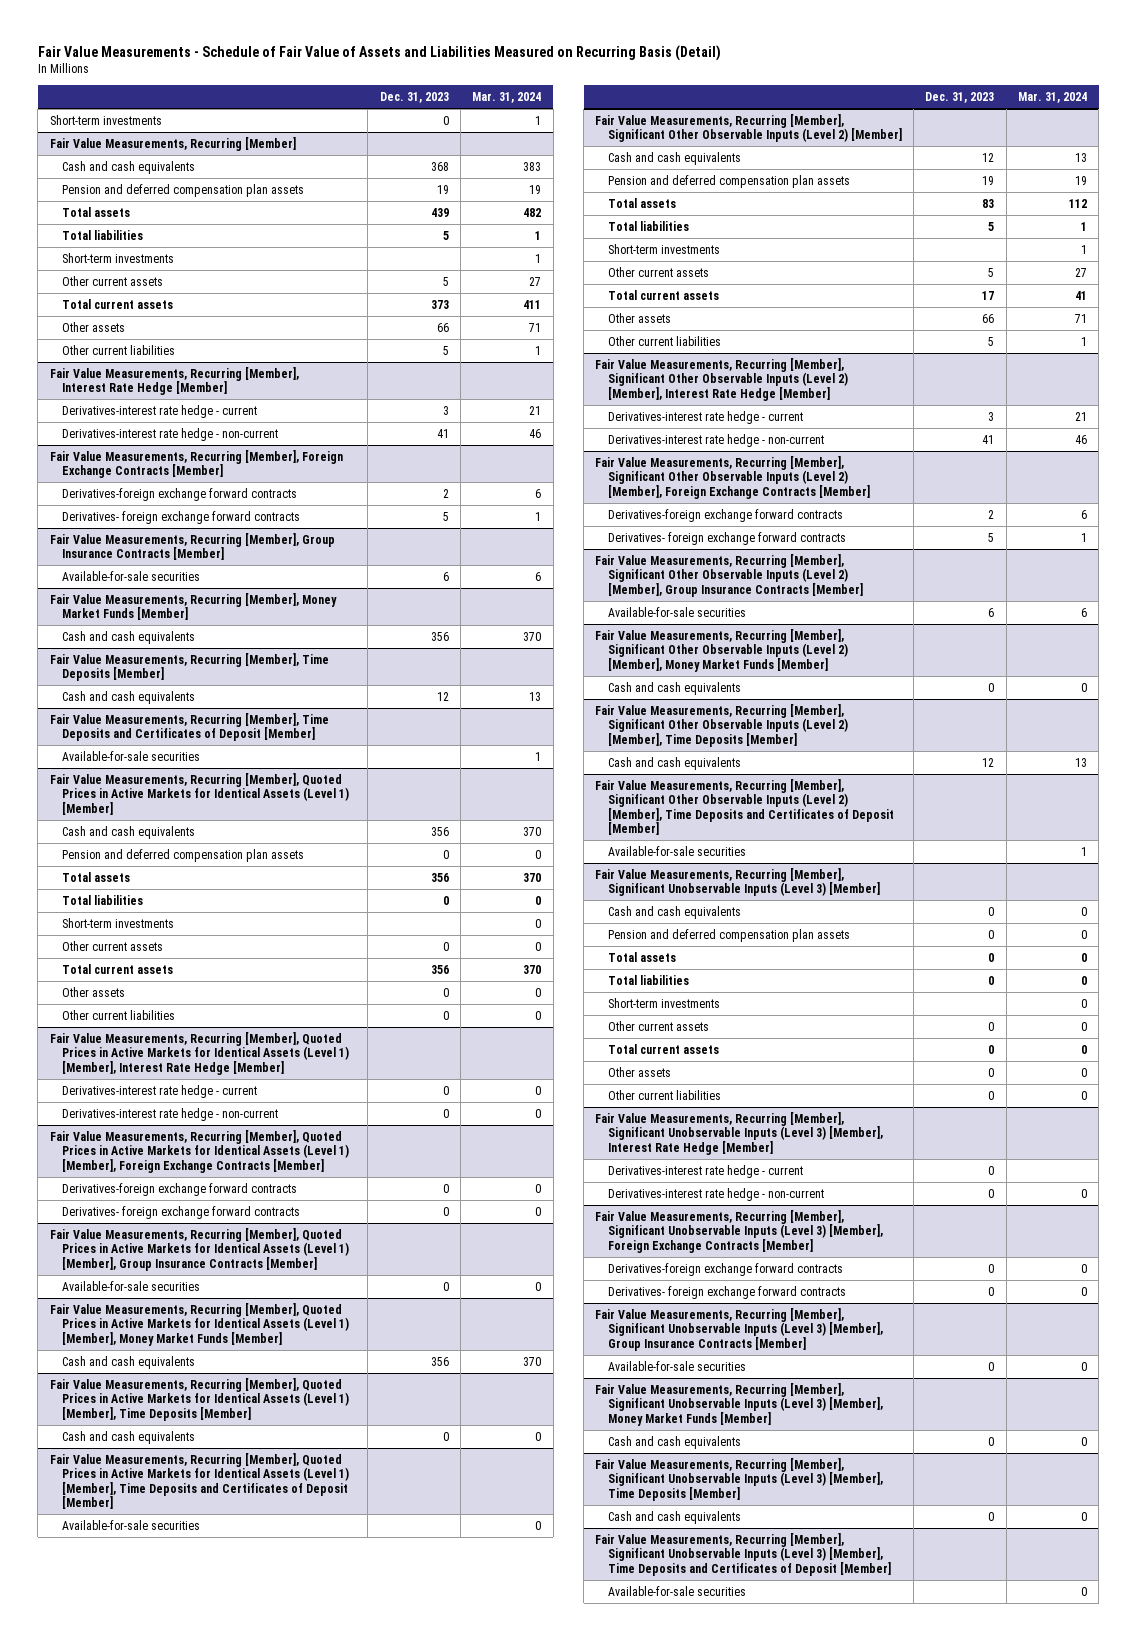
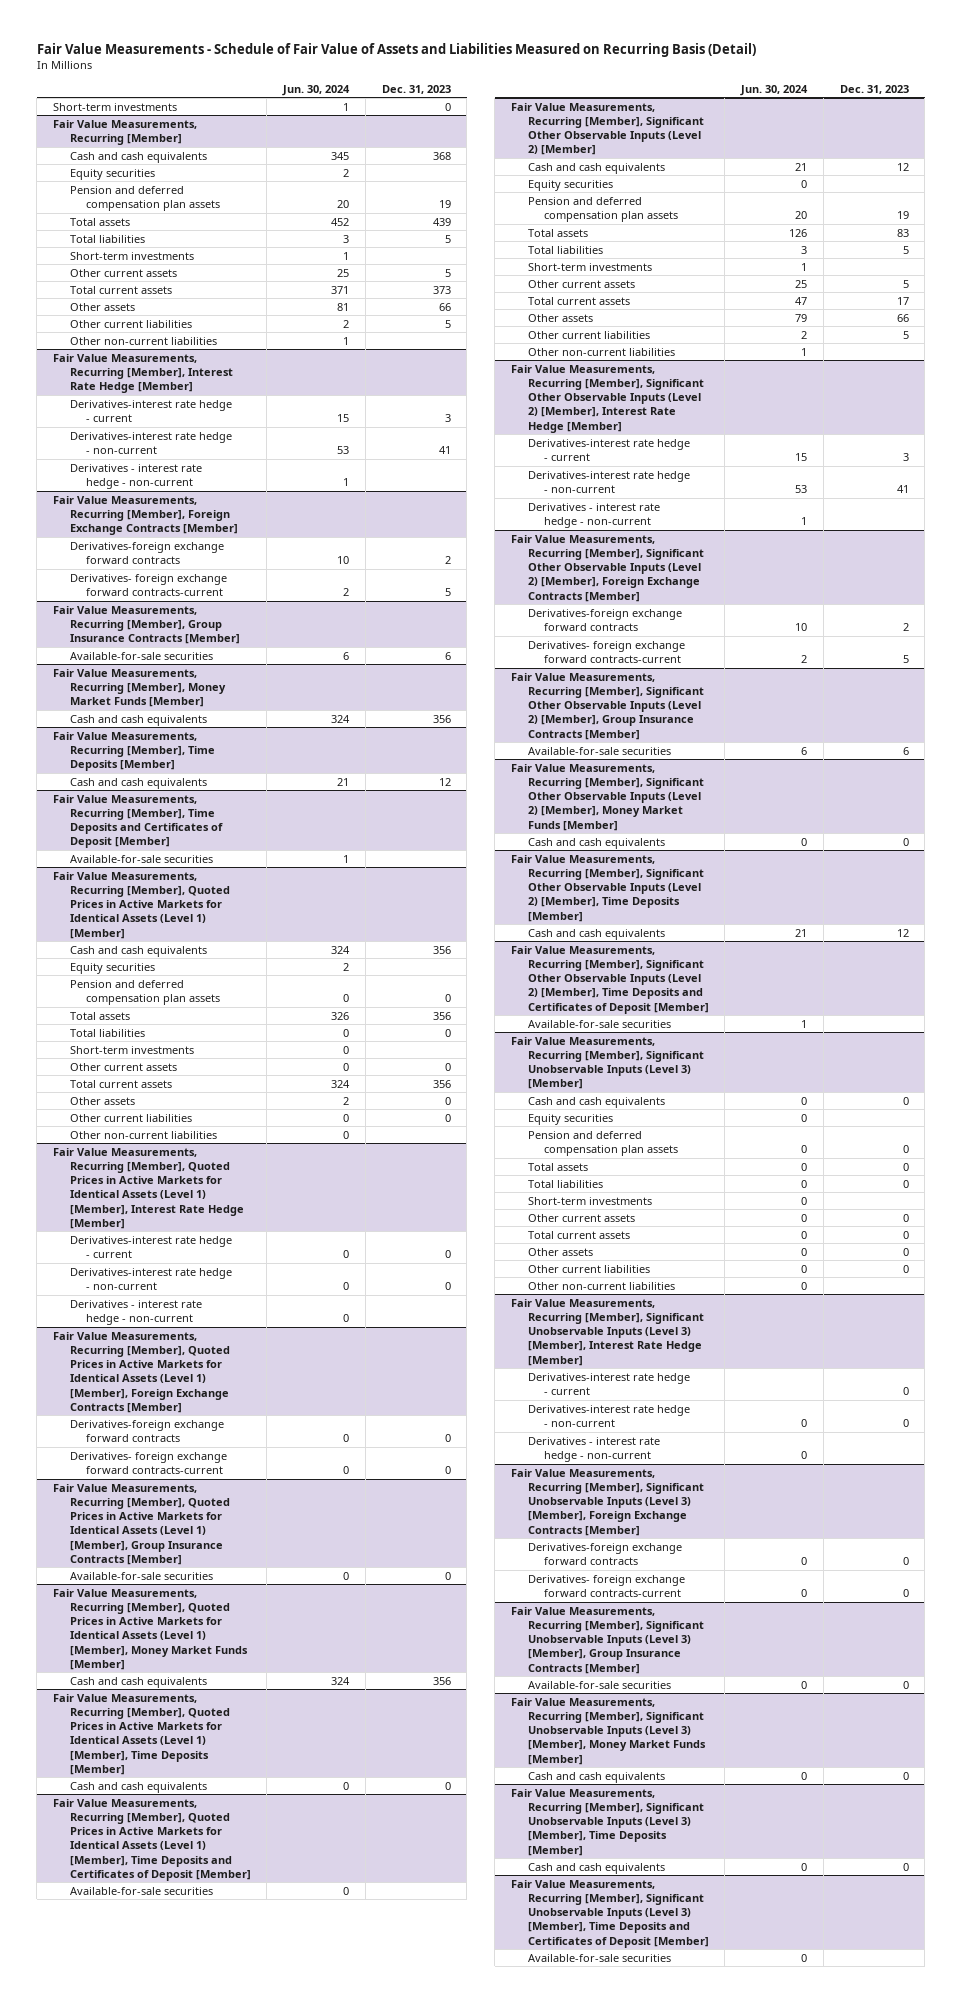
[472,92,542,104] Mar. 31, 2024 -> none
none -> [282,84,351,96] Jun. 30, 2024
none -> [69,168,155,180] Equity securities
none -> [69,336,217,345] Other non-current liabilities
none -> [69,463,202,489] Derivatives - interest rate hedge - non-current
[62,510,301,524] Derivatives- foreign exchange forward contracts -> [69,573,227,596] Derivatives- foreign exchange forward contracts-current
none -> [69,962,155,974] Equity securities
none -> [69,1130,217,1139] Other non-current liabilities
none -> [69,1299,202,1325] Derivatives - interest rate hedge - non-current
[62,1205,301,1219] Derivatives- foreign exchange forward contracts -> [69,1451,227,1474] Derivatives- foreign exchange forward contracts-current
none -> [527,179,613,191] Equity securities
none -> [527,347,675,356] Other non-current liabilities
none -> [527,502,660,528] Derivatives - interest rate hedge - non-current
[607,531,846,545] Derivatives- foreign exchange forward contracts -> [527,640,685,663] Derivatives- foreign exchange forward contracts-current
none -> [527,1113,613,1125] Equity securities
none -> [527,1281,675,1290] Other non-current liabilities
none -> [527,1436,660,1462] Derivatives - interest rate hedge - non-current
[607,1285,846,1299] Derivatives- foreign exchange forward contracts -> [527,1574,685,1597] Derivatives- foreign exchange forward contracts-current

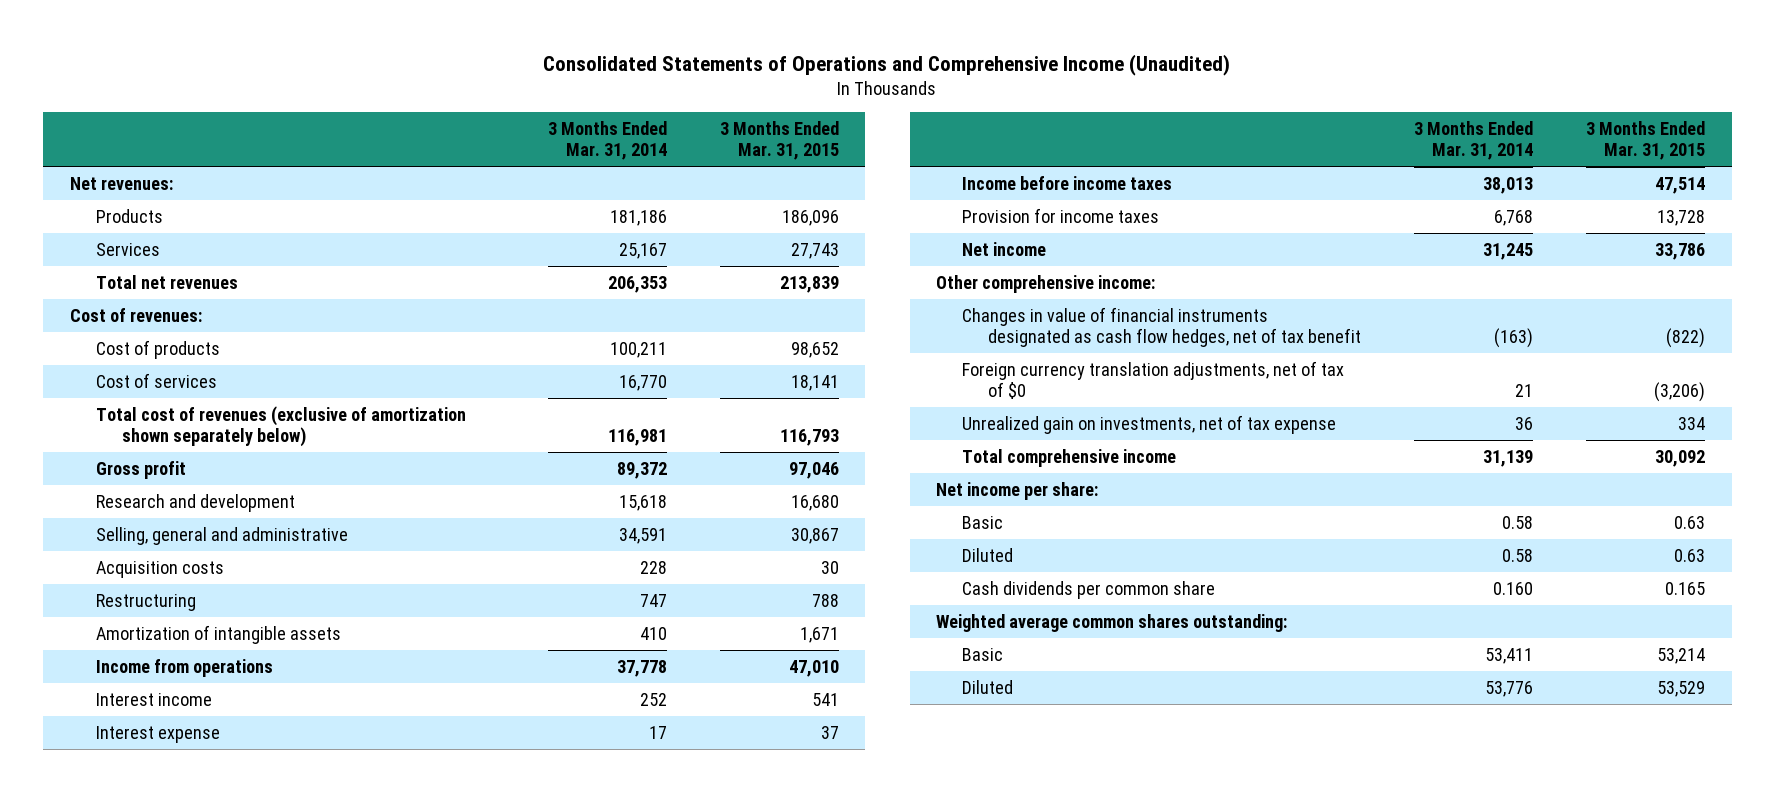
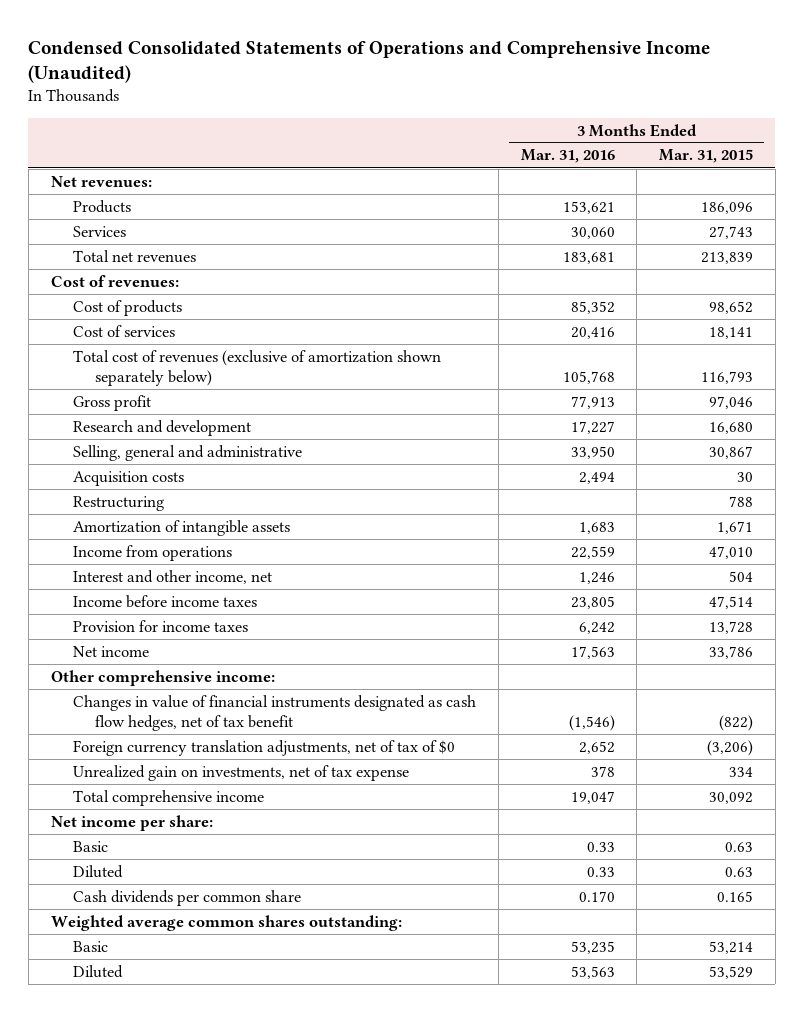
[543,53,1231,76] Consolidated Statements of Operations and Comprehensive Income (Unaudited) -> [28,40,711,84] Condensed Consolidated Statements of Operations and Comprehensive Income (Unaudited)
[547,121,667,161] 3 Months Ended Mar. 31, 2014 -> none
none -> [520,149,615,164] Mar. 31, 2016
[95,725,220,743] Interest expense -> none
[95,692,212,706] Interest income -> [73,569,273,584] Interest and other income, net
[811,692,839,706] 541 -> [729,570,754,582] 504

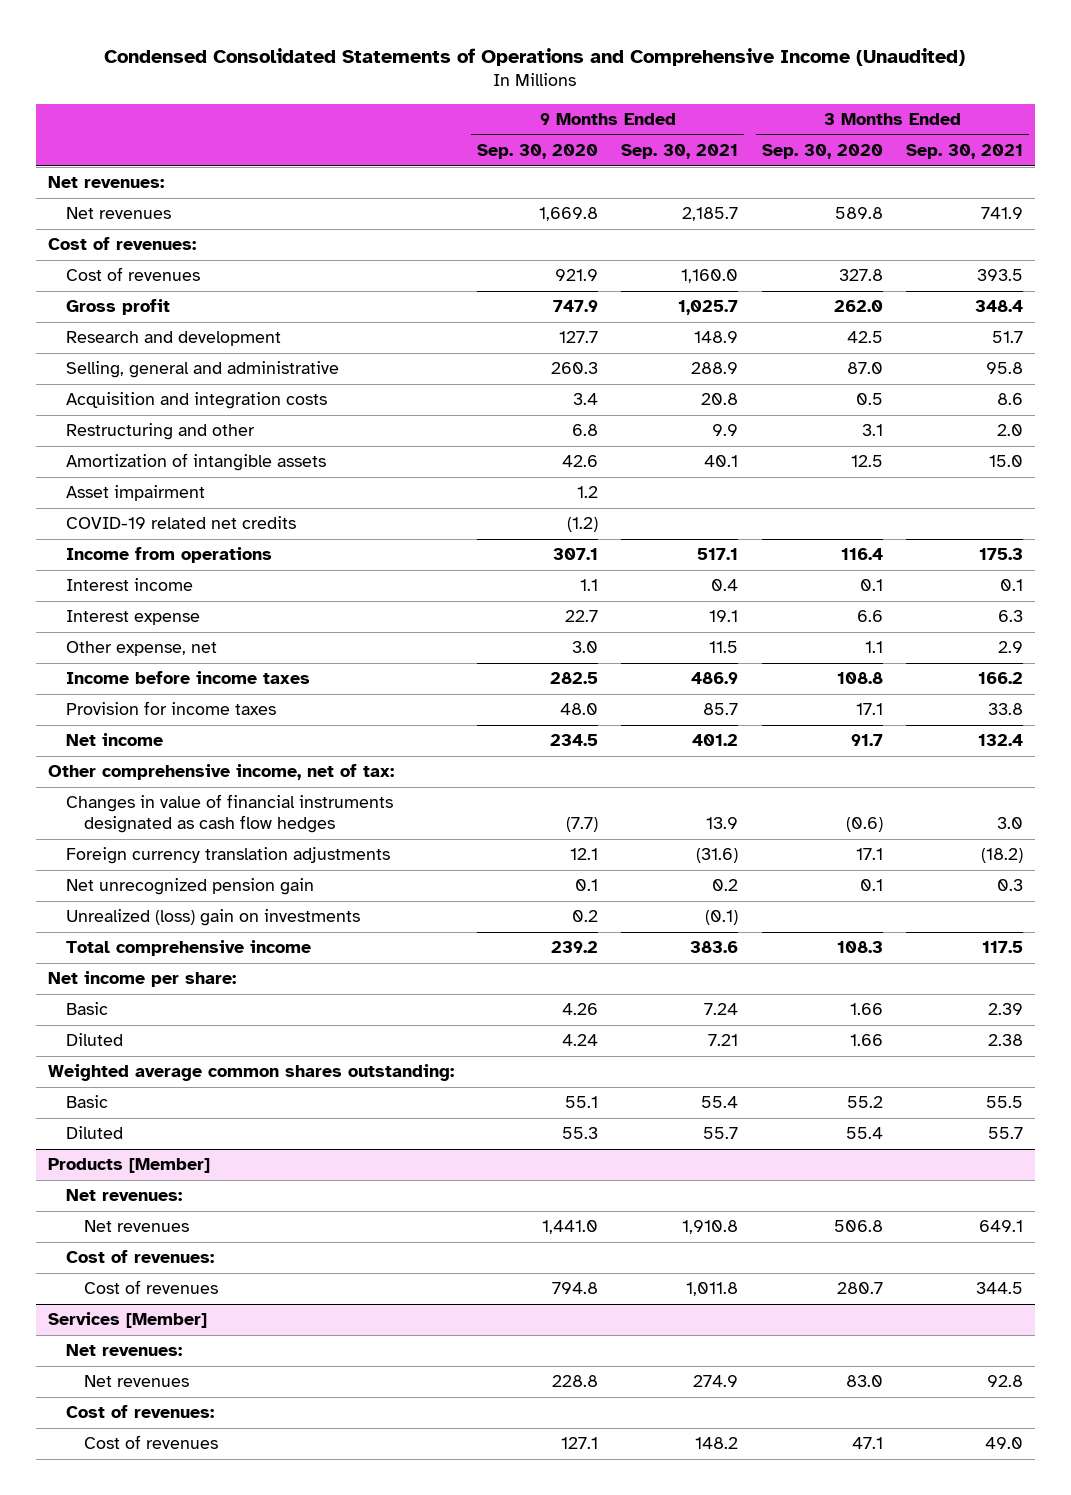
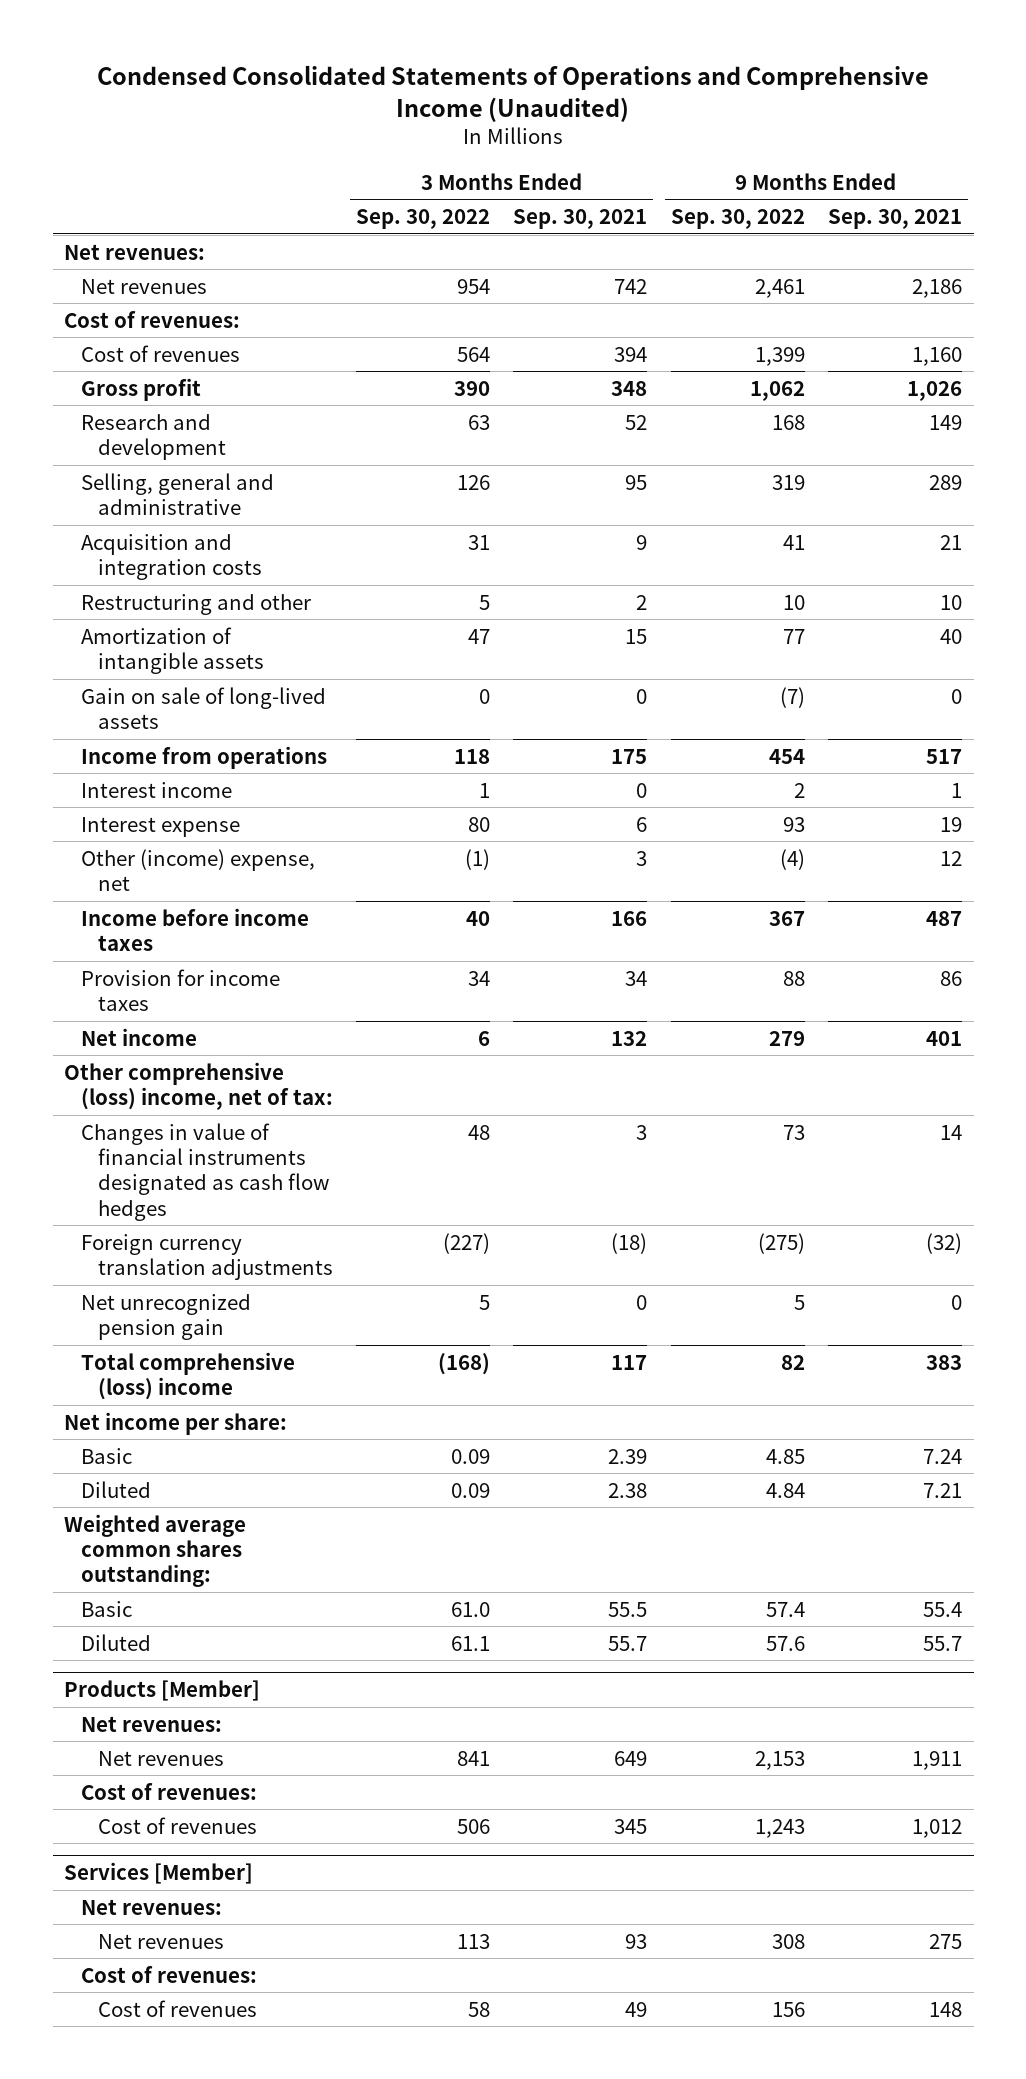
[477,144,599,160] Sep. 30, 2020 -> none
[761,144,883,160] Sep. 30, 2020 -> none
none -> [356,208,491,229] Sep. 30, 2022
none -> [670,208,805,229] Sep. 30, 2022
[682,207,739,222] 2,185.7 -> [911,278,962,298] 2,186
[981,207,1024,220] 741.9 -> [614,278,648,294] 742
[65,485,205,502] Asset impairment -> none
[65,516,296,530] COVID-19 related net credits -> none
[65,909,360,927] Unrealized (loss) gain on investments -> none
[681,269,739,284] 1,160.0 -> [911,346,962,366] 1,160
[977,269,1024,282] 393.5 -> [614,346,648,362] 394
[678,300,739,316] 1,025.7 -> [906,380,962,401] 1,026
[975,300,1024,313] 348.4 -> [611,380,648,396] 348
[694,331,739,344] 148.9 -> [928,414,962,430] 149
[992,331,1024,344] 51.7 -> [625,414,648,430] 52
[691,362,739,375] 288.9 -> [928,474,962,490] 289
[986,362,1024,375] 95.8 -> [625,474,648,490] 95
[701,393,739,406] 20.8 -> [939,534,962,550] 21
[997,393,1024,406] 8.6 -> [636,534,648,550] 9
[712,424,739,437] 9.9 -> [939,594,962,610] 10
[997,424,1024,437] 2.0 -> [636,594,648,610] 2
[704,455,739,468] 40.1 -> [939,628,962,644] 40
[989,455,1024,468] 15.0 -> [625,628,648,644] 15
none -> [80,686,326,729] Gain on sale of long-lived assets
[697,548,739,561] 517.1 -> [925,748,962,764] 517
[979,548,1024,561] 175.3 -> [611,748,648,764] 175
[711,579,739,592] 0.4 -> [950,782,962,798] 1
[1000,579,1024,592] 0.1 -> [636,782,648,798] 0
[709,610,739,623] 19.1 -> [939,816,962,832] 19
[998,610,1024,623] 6.3 -> [636,816,648,832] 6
[65,641,217,657] Other expense, net -> [80,848,315,891] Other (income) expense, net
[709,641,739,654] 11.5 -> [939,850,962,866] 12
[998,641,1024,654] 2.9 -> [636,850,648,866] 3
[691,672,739,685] 486.9 -> [925,910,962,926] 487
[978,672,1024,685] 166.2 -> [611,910,648,926] 166
[703,703,739,716] 85.7 -> [939,970,962,986] 86
[988,703,1024,716] 33.8 -> [625,970,648,986] 34
[692,734,739,747] 401.2 -> [925,1030,962,1046] 401
[978,734,1024,747] 132.4 -> [611,1030,648,1046] 132
[47,764,394,781] Other comprehensive income, net of tax: -> [64,1061,333,1110] Other comprehensive (loss) income, net of tax:
[706,817,739,830] 13.9 -> [939,1124,962,1140] 14
[997,817,1024,830] 3.0 -> [636,1124,648,1140] 3
[696,848,739,864] (31.6) -> [925,1232,962,1254] (32)
[981,848,1024,864] (18.2) -> [611,1232,648,1254] (18)
[712,879,739,892] 0.2 -> [950,1294,962,1310] 0
[997,879,1024,892] 0.3 -> [636,1294,648,1310] 0
[65,940,311,957] Total comprehensive income -> [80,1351,295,1400] Total comprehensive (loss) income
[690,941,739,954] 383.6 -> [925,1354,962,1370] 383
[982,941,1024,954] 117.5 -> [611,1354,648,1370] 117
[682,1220,739,1235] 1,910.8 -> [911,1750,962,1770] 1,911
[979,1220,1024,1233] 649.1 -> [614,1750,648,1766] 649
[686,1282,739,1297] 1,011.8 -> [911,1818,962,1838] 1,012
[976,1282,1024,1295] 344.5 -> [614,1818,648,1834] 345
[693,1375,739,1388] 274.9 -> [928,1933,962,1949] 275
[987,1375,1024,1388] 92.8 -> [625,1933,648,1949] 93
[695,1437,739,1450] 148.2 -> [928,2001,962,2017] 148
[985,1437,1024,1450] 49.0 -> [625,2001,648,2017] 49

